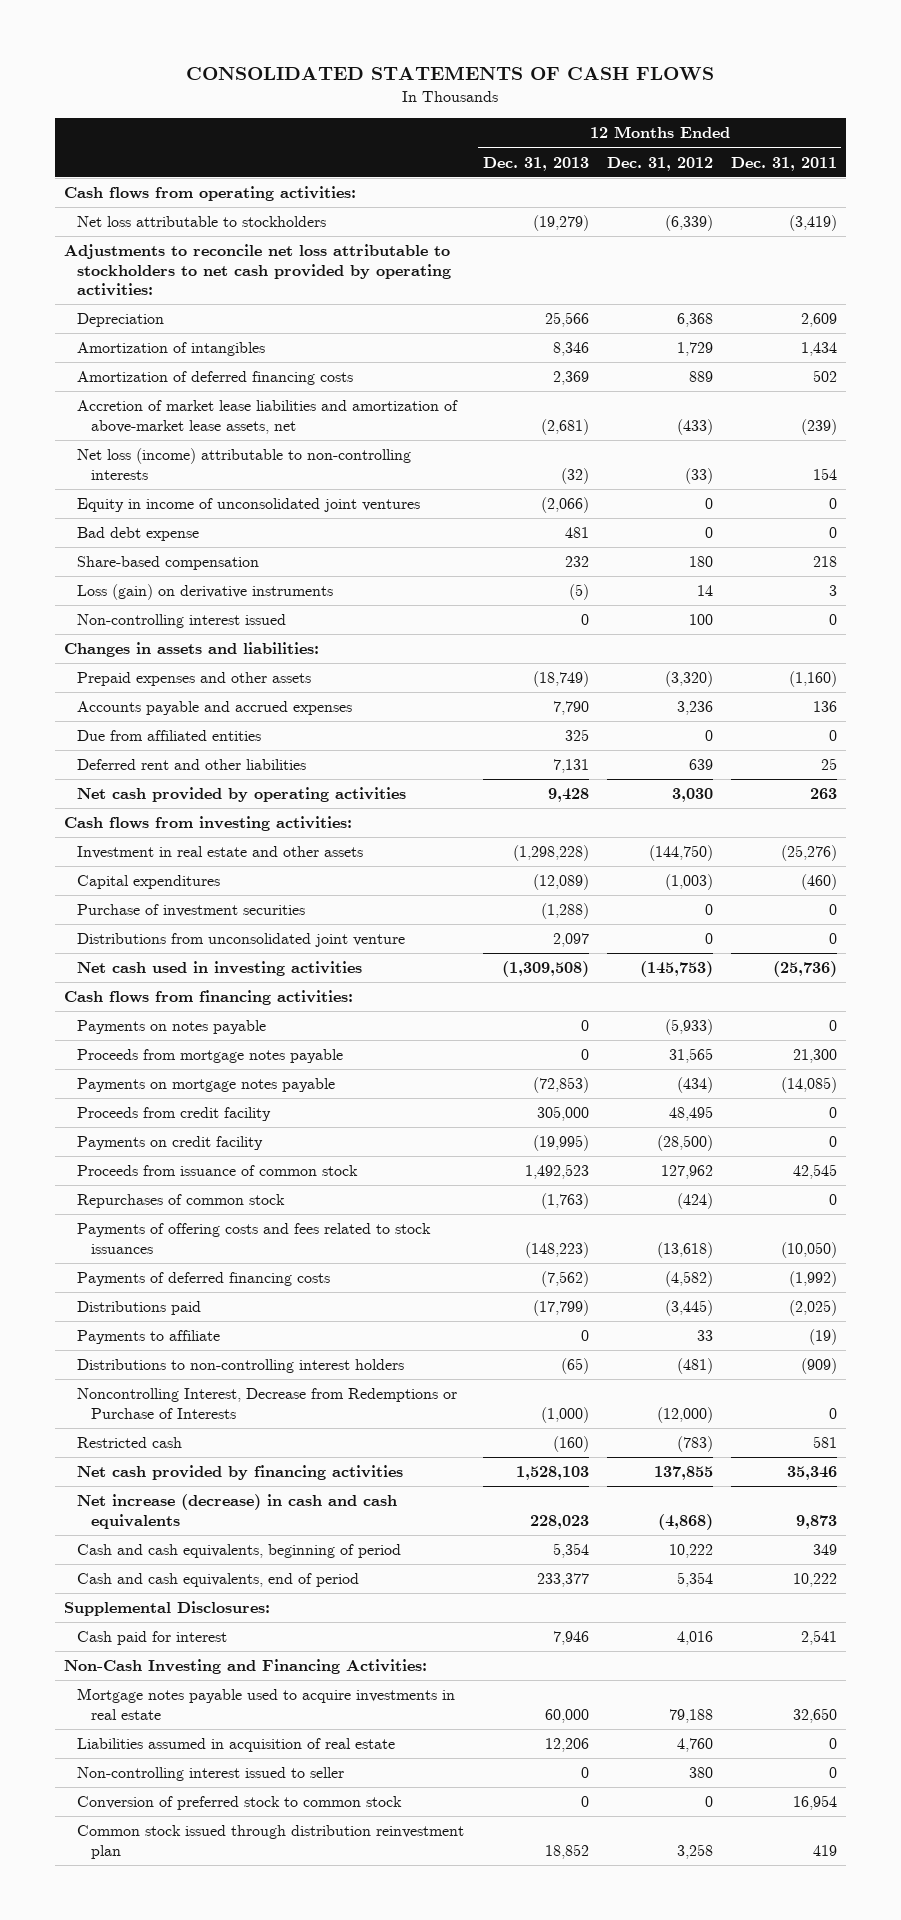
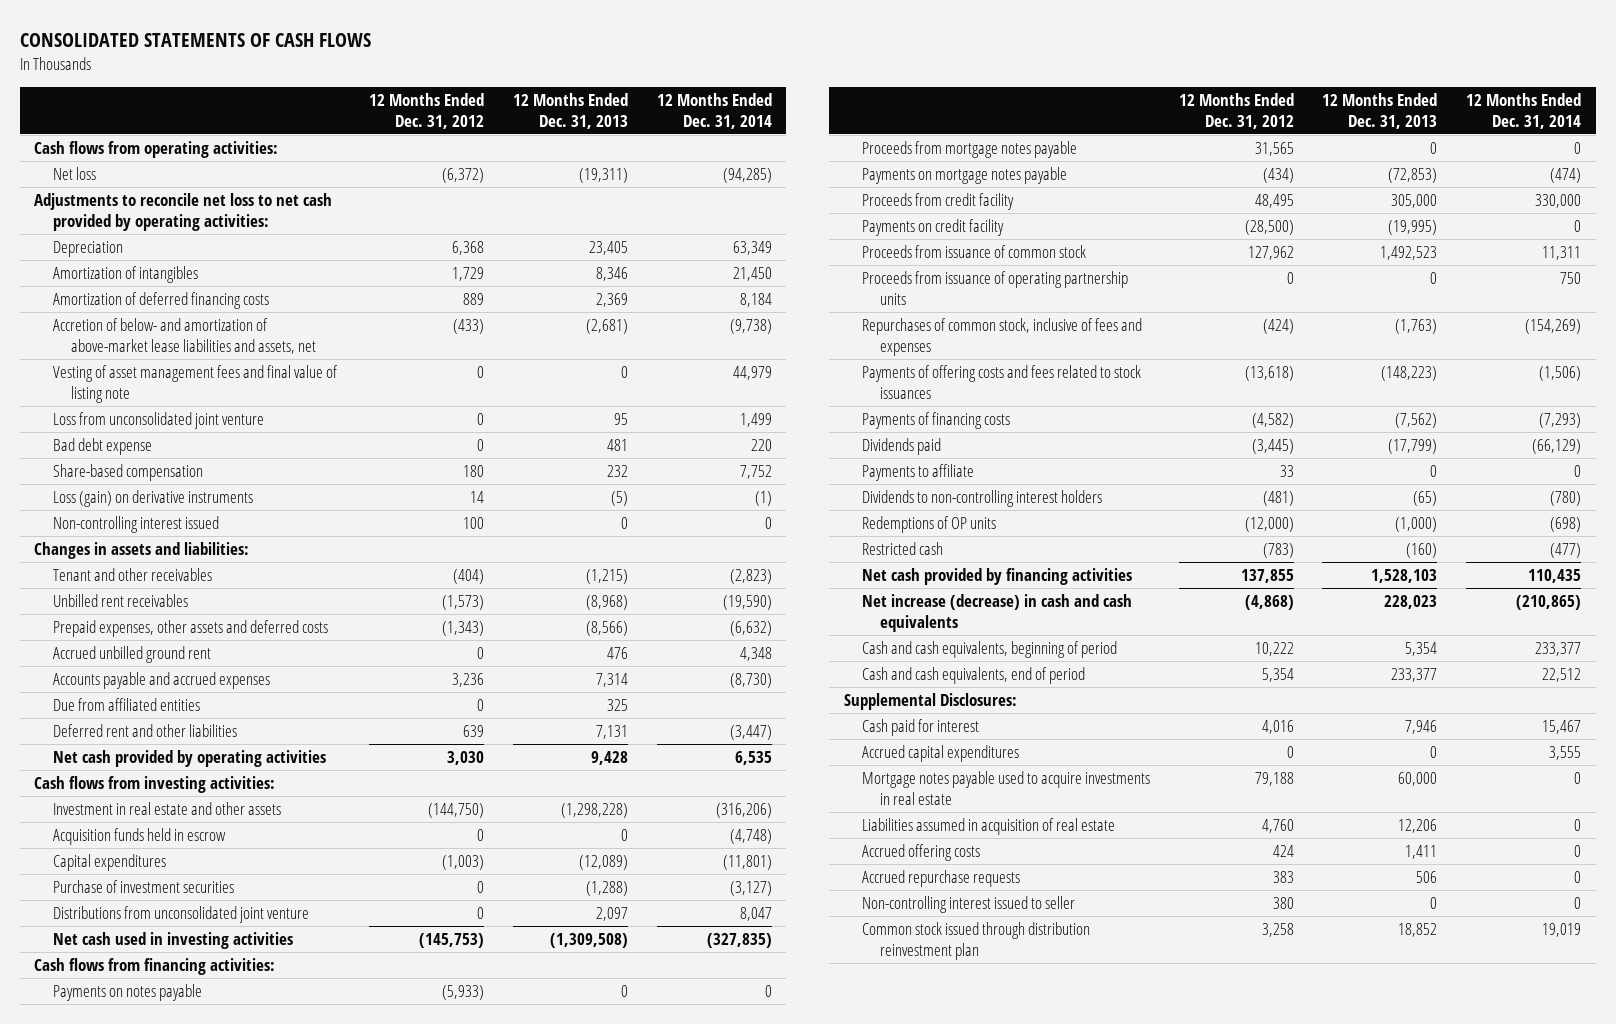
[730,156,837,171] Dec. 31, 2011 -> none
none -> [656,93,772,129] 12 Months Ended Dec. 31, 2014
[77,216,327,228] Net loss attributable to stockholders -> none
none -> [52,167,96,181] Net loss
[64,244,452,297] Adjustments to reconcile net loss attributable to stockholders to net cash provided by operating activities: -> [34,193,333,231] Adjustments to reconcile net loss to net cash provided by operating activities:
[544,312,589,328] 25,566 -> [589,241,629,256] 23,405
[77,448,412,480] Net loss (income) attributable to non-controlling interests -> none
[77,400,459,434] Accretion of market lease liabilities and amortization of above-market lease assets, net -> [52,318,317,354] Accretion of below- and amortization of above-market lease liabilities and assets, net
none -> [52,365,338,403] Vesting of asset management fees and final value of listing note
[77,498,421,513] Equity in income of unconsolidated joint ventures -> [52,412,264,430] Loss from unconsolidated joint venture
[540,497,589,514] (2,066) -> [614,413,629,426] 95
none -> [52,568,212,582] Tenant and other receivables
none -> [52,594,188,608] Unbilled rent receivables
[77,672,312,687] Prepaid expenses and other assets -> [52,620,328,638] Prepaid expenses, other assets and deferred costs
[532,671,589,688] (18,749) -> [586,621,629,637] (8,566)
[664,671,713,688] (3,320) -> [442,621,485,637] (1,343)
none -> [52,646,211,664] Accrued unbilled ground rent
[552,701,589,716] 7,790 -> [596,673,629,688] 7,314
none -> [52,828,226,846] Acquisition funds held in escrow
none -> [861,271,1128,305] Proceeds from issuance of operating partnership units
[77,1194,286,1209] Repurchases of common stock -> [861,318,1142,356] Repurchases of common stock, inclusive of fees and expenses
[77,1272,331,1287] Payments of deferred financing costs -> [861,412,1010,430] Payments of financing costs
[77,1301,202,1316] Distributions paid -> [861,438,941,456] Dividends paid
[77,1359,405,1374] Distributions to non-controlling interest holders -> [861,490,1102,508] Dividends to non-controlling interest holders
[77,1388,458,1419] Noncontrolling Interest, Decrease from Redemptions or Purchase of Interests -> [861,516,996,534] Redemptions of OP units
[64,1659,428,1675] Non-Cash Investing and Financing Activities: -> none
none -> [861,745,1019,763] Accrued capital expenditures
none -> [861,844,980,862] Accrued offering costs
none -> [861,870,1020,888] Accrued repurchase requests
[77,1796,403,1811] Conversion of preferred stock to common stock -> none

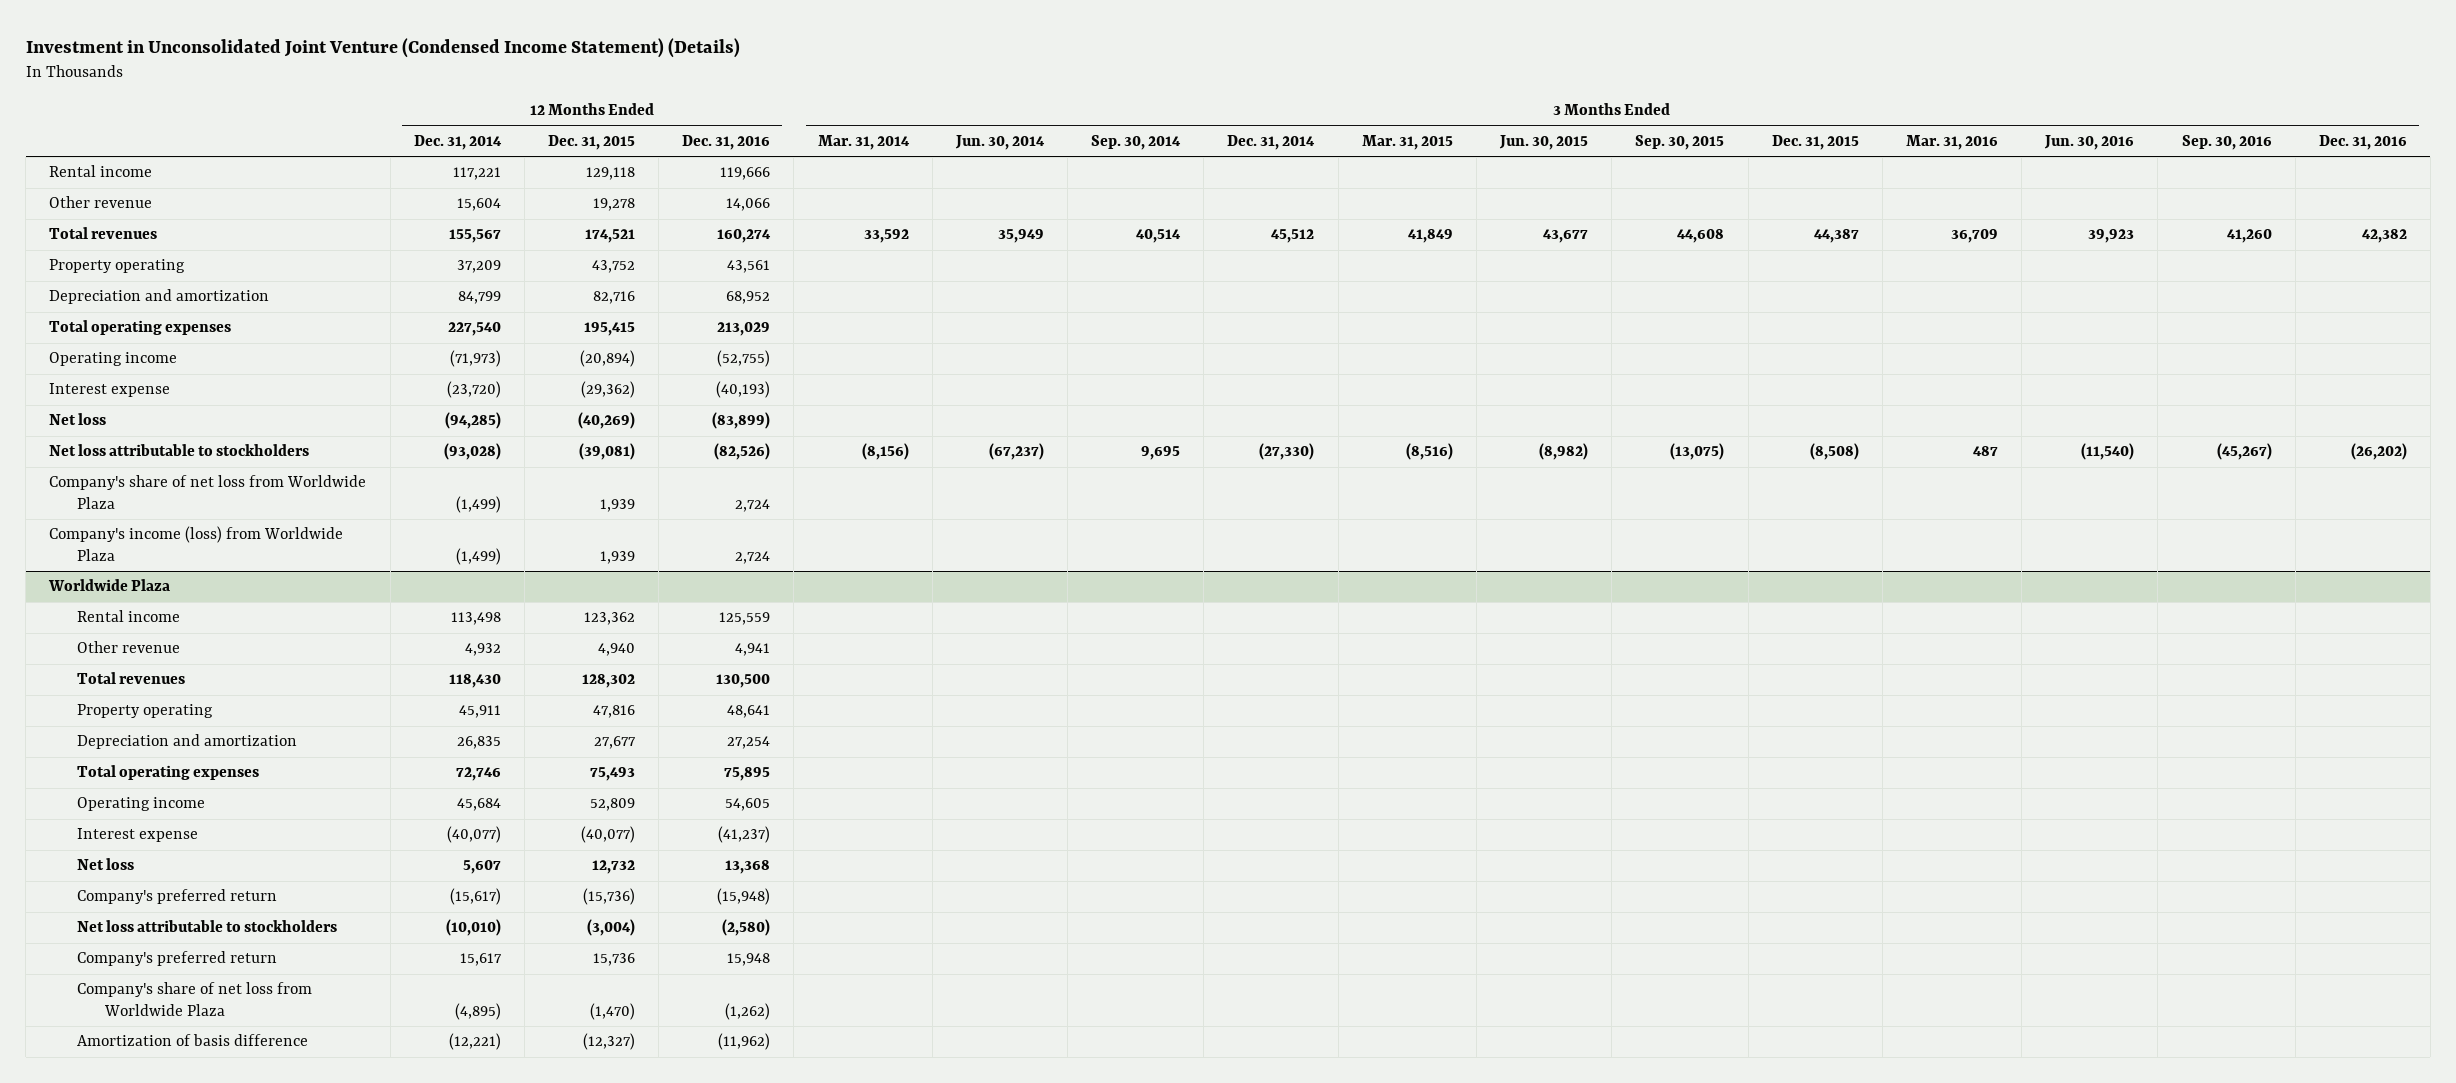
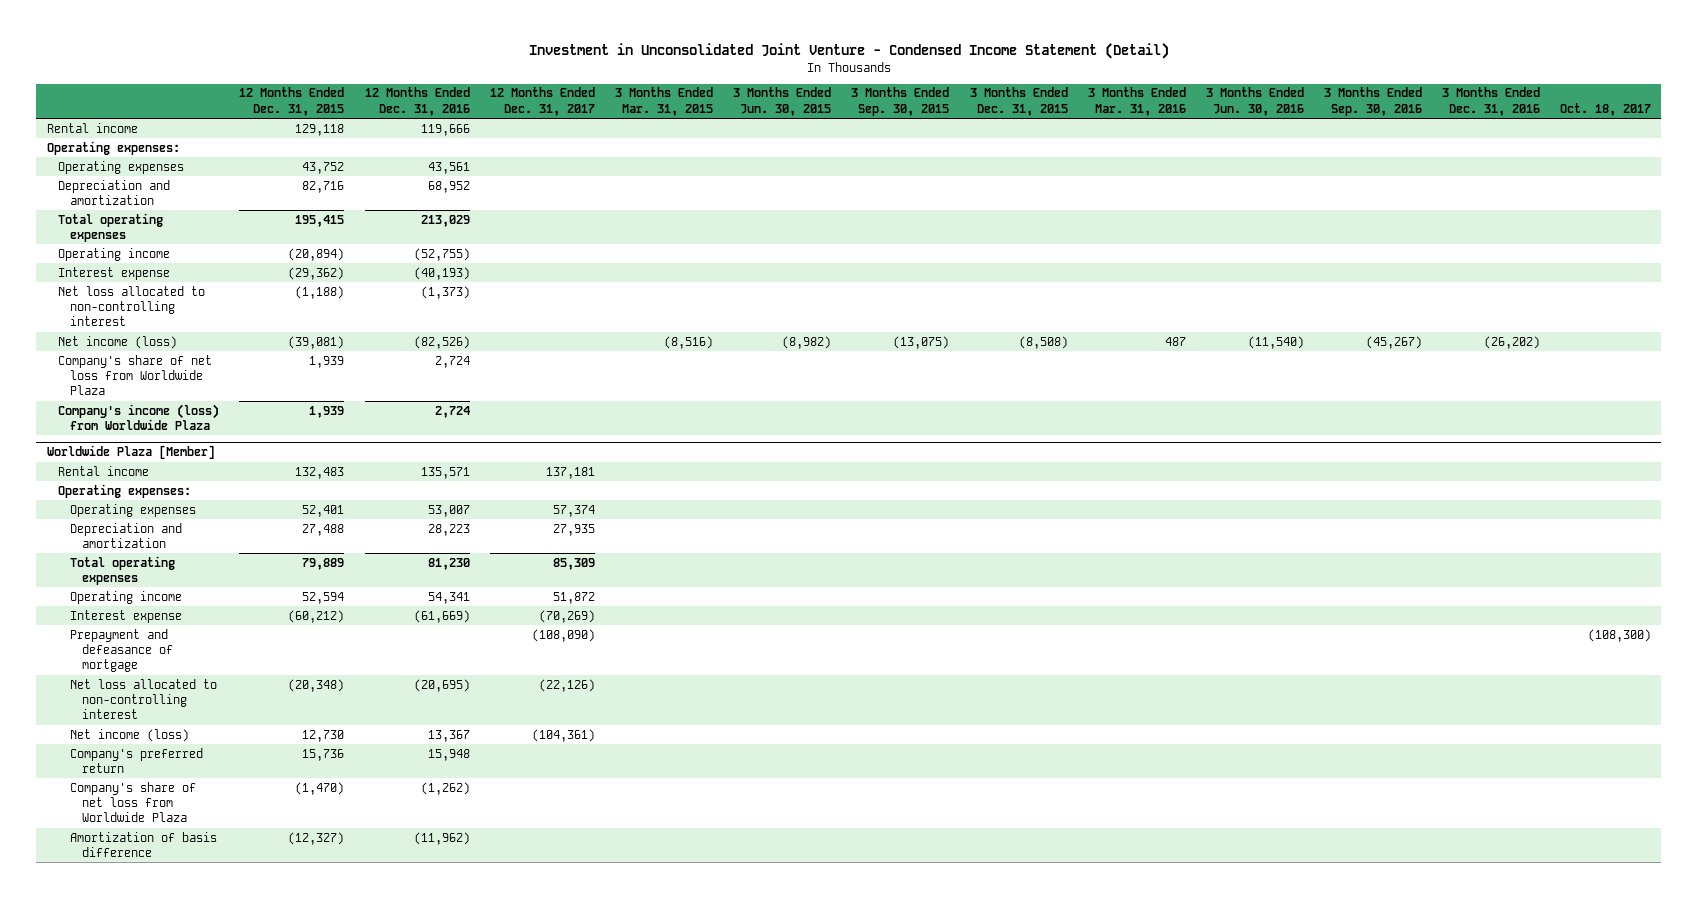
[25,38,740,59] Investment in Unconsolidated Joint Venture (Condensed Income Statement) (Details) -> [528,43,1169,60] Investment in Unconsolidated Joint Venture - Condensed Income Statement (Detail)
[413,135,502,151] Dec. 31, 2014 -> none
[817,135,910,151] Mar. 31, 2014 -> none
[954,135,1045,151] Jun. 30, 2014 -> none
[1091,135,1182,151] Sep. 30, 2014 -> none
[1227,135,1316,151] Dec. 31, 2014 -> none
none -> [489,87,595,116] 12 Months Ended Dec. 31, 2017
none -> [1560,102,1652,116] Oct. 18, 2017
[49,196,153,209] Other revenue -> none
[49,227,158,240] Total revenues -> none
none -> [46,140,180,155] Operating expenses:
[49,259,186,274] Property operating -> [58,160,185,174] Operating expenses
[49,413,107,426] Net loss -> none
none -> [58,285,206,327] Net loss allocated to non-controlling interest
[49,444,310,457] Net loss attributable to stockholders -> [58,335,178,349] Net income (loss)
[77,641,181,654] Other revenue -> none
[77,672,186,685] Total revenues -> none
[77,858,135,871] Net loss -> none
[77,889,278,905] Company's preferred return -> none
[48,579,171,592] Worldwide Plaza -> [46,445,215,460] Worldwide Plaza [Member]
[584,612,636,626] 123,362 -> [295,466,345,479] 132,483
[719,612,771,626] 125,559 -> [420,466,470,479] 135,571
none -> [58,483,192,498] Operating expenses:
[77,704,214,719] Property operating -> [70,503,197,517] Operating expenses
[593,705,636,719] 47,816 -> [302,504,345,517] 52,401
[727,705,771,719] 48,641 -> [427,504,470,517] 53,007
[594,736,637,750] 27,677 -> [302,523,345,536] 27,488
[727,736,771,750] 27,254 -> [427,523,470,536] 28,223
[590,767,636,782] 75,493 -> [302,557,345,570] 79,889
[724,767,771,782] 75,895 -> [427,557,470,570] 81,230
[590,798,636,812] 52,809 -> [302,591,345,604] 52,594
[725,798,771,812] 54,605 -> [427,591,470,604] 54,341
[581,826,636,844] (40,077) -> [288,609,345,623] (60,212)
[718,826,771,844] (41,237) -> [413,609,470,623] (61,669)
none -> [70,628,173,673] Prepayment and defeasance of mortgage
none -> [70,678,218,720] Net loss allocated to non-controlling interest
[77,920,338,933] Net loss attributable to stockholders -> [70,728,190,742] Net income (loss)
[587,919,636,937] (3,004) -> [302,729,345,742] 12,730
[722,919,771,937] (2,580) -> [427,729,470,742] 13,367

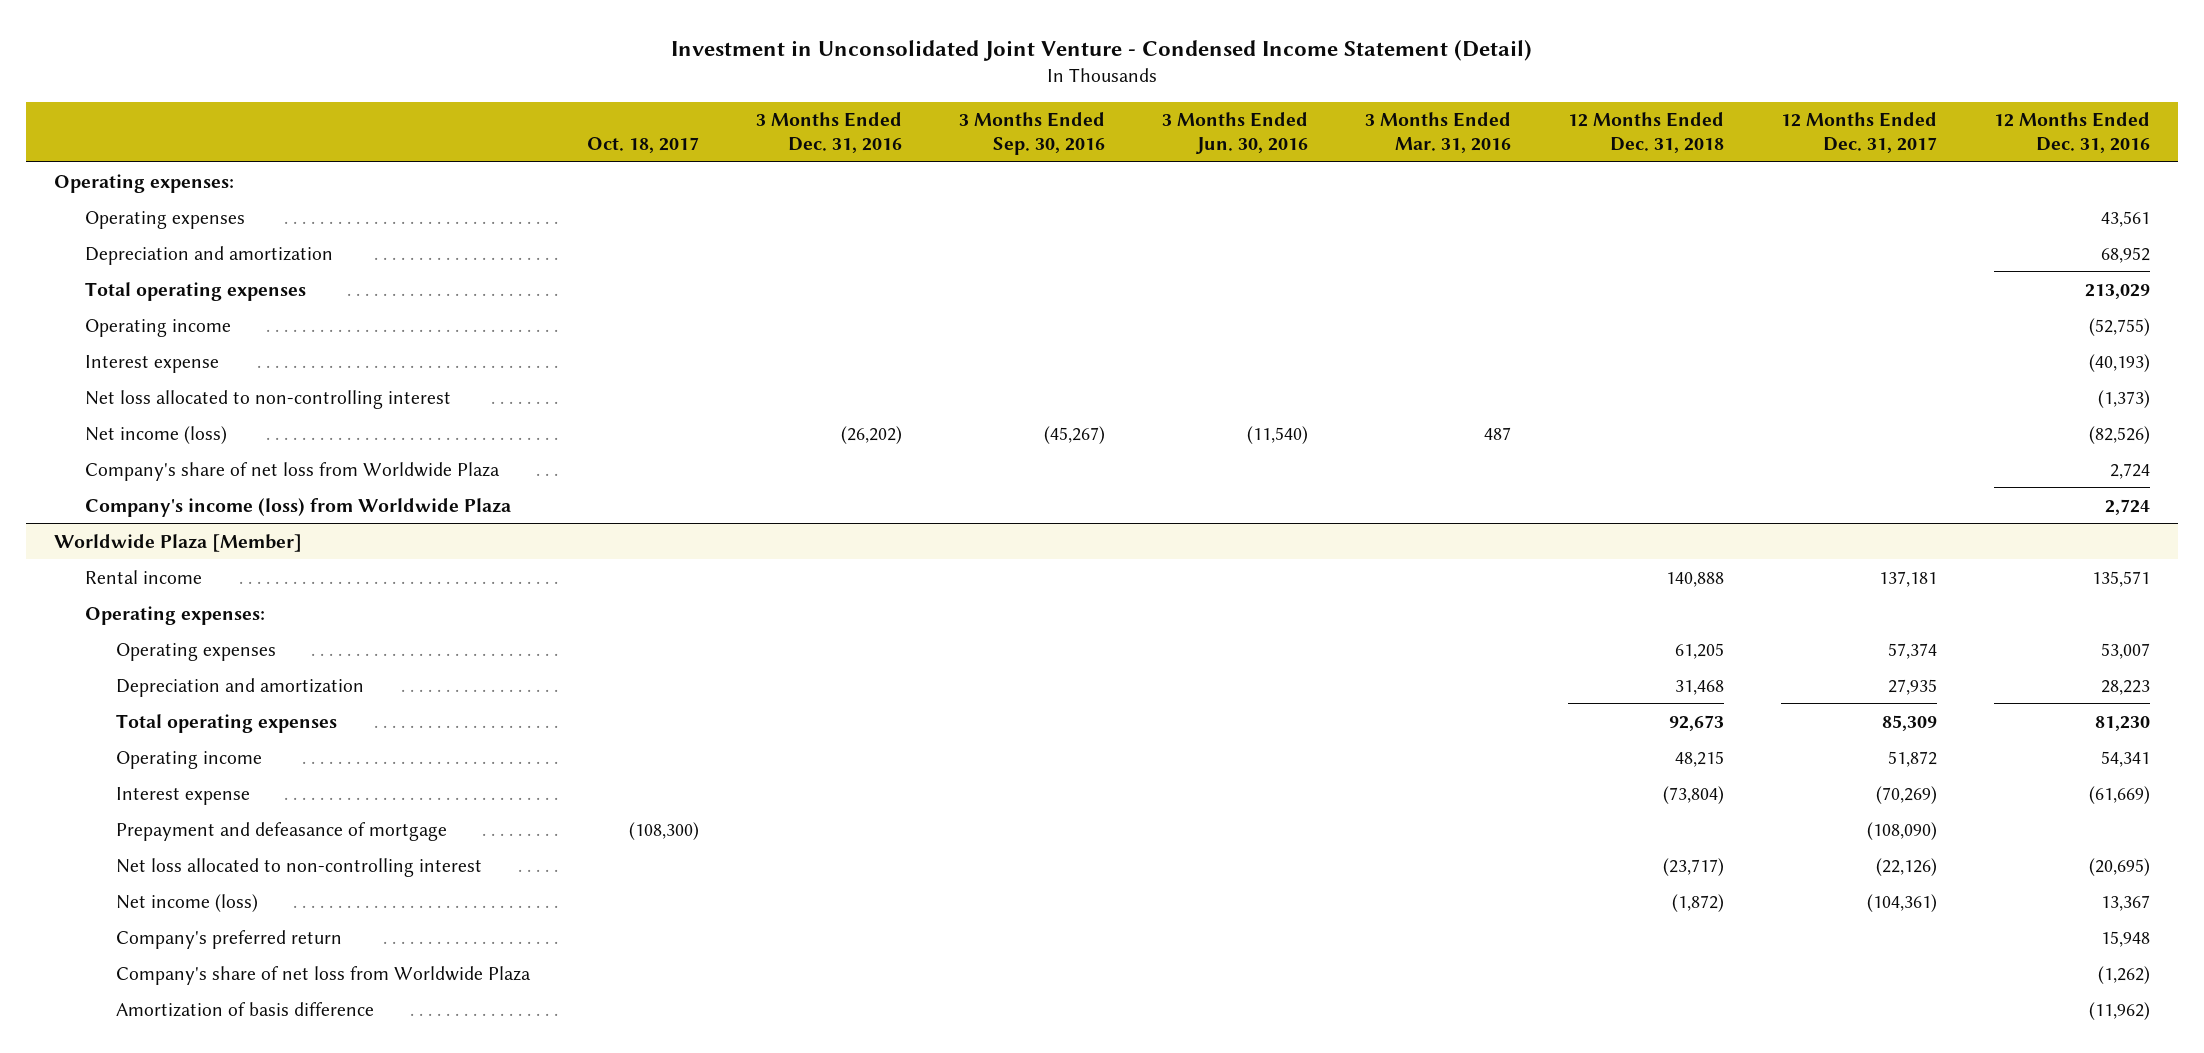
[239,87,345,116] 12 Months Ended Dec. 31, 2015 -> none
[615,87,714,116] 3 Months Ended Mar. 31, 2015 -> none
[733,87,832,116] 3 Months Ended Jun. 30, 2015 -> none
[851,87,950,116] 3 Months Ended Sep. 30, 2015 -> none
[969,87,1068,116] 3 Months Ended Dec. 31, 2015 -> none
none -> [1567,112,1724,153] 12 Months Ended Dec. 31, 2018
[46,122,138,133] Rental income -> none

